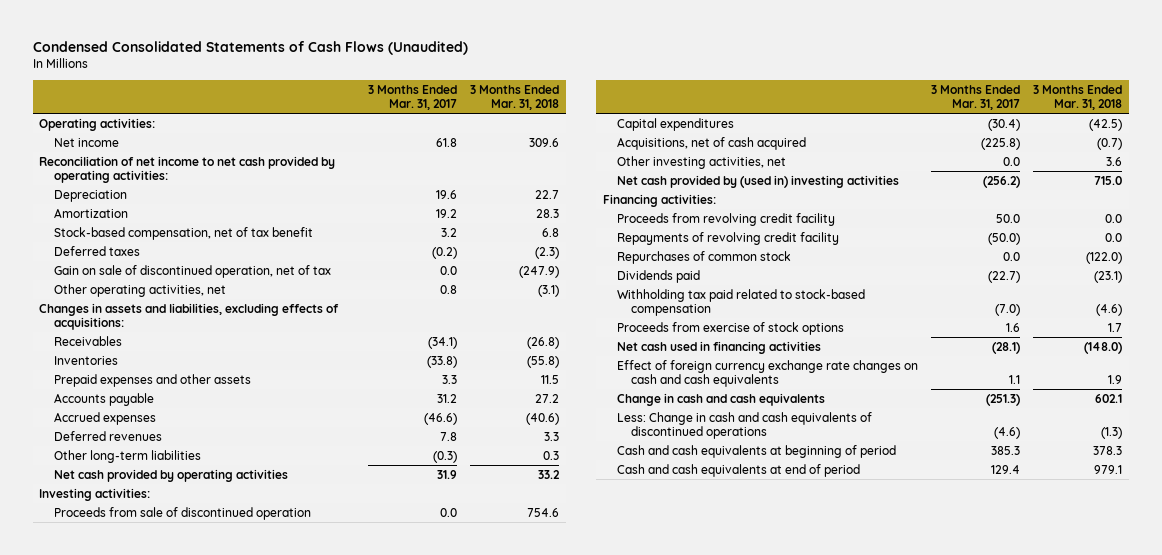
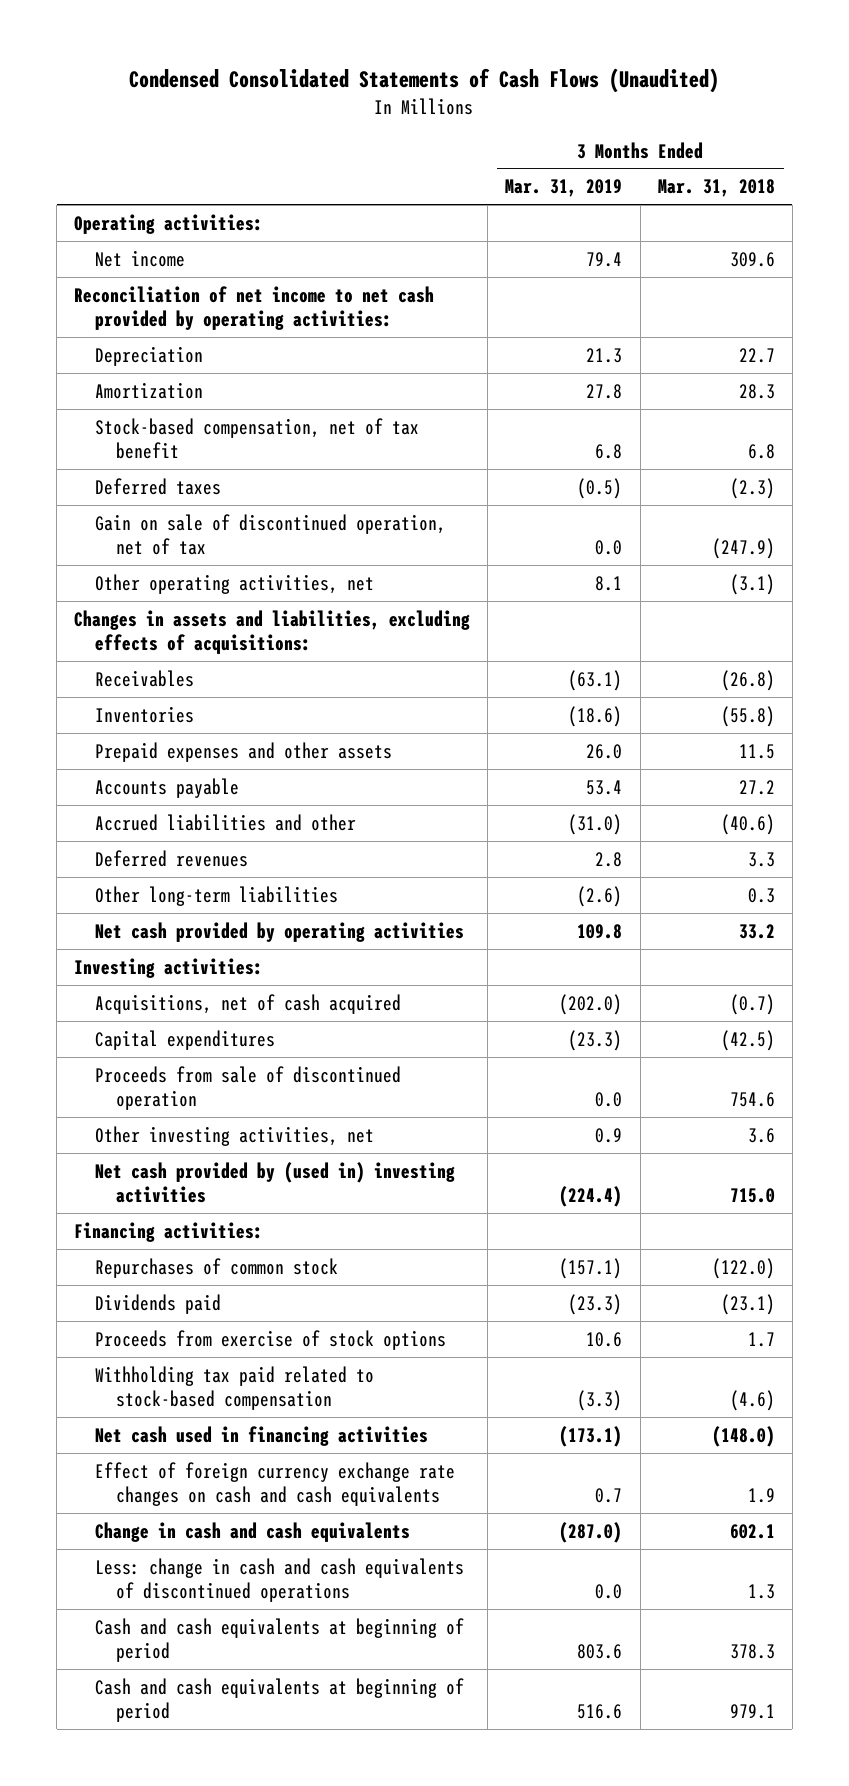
[367,84,457,111] 3 Months Ended Mar. 31, 2017 -> none
none -> [505,179,623,198] Mar. 31, 2019
[53,411,156,425] Accrued expenses -> [94,813,356,831] Accrued liabilities and other
[617,117,735,131] Capital expenditures -> [94,1029,275,1050] Capital expenditures
[53,506,311,520] Proceeds from sale of discontinued operation -> [94,1065,401,1110] Proceeds from sale of discontinued operation
[617,212,836,226] Proceeds from revolving credit facility -> none
[617,231,840,245] Repayments of revolving credit facility -> none
[617,288,866,317] Withholding tax paid related to stock-based compensation -> [94,1365,374,1410] Withholding tax paid related to stock-based compensation
[617,411,873,440] Less: Change in cash and cash equivalents of discontinued operations -> [94,1557,464,1602] Less: change in cash and cash equivalents of discontinued operations
[1101,427,1123,440] (1.3) -> [747,1583,775,1599] 1.3
[617,463,861,477] Cash and cash equivalents at end of period -> [94,1677,464,1722] Cash and cash equivalents at beginning of period

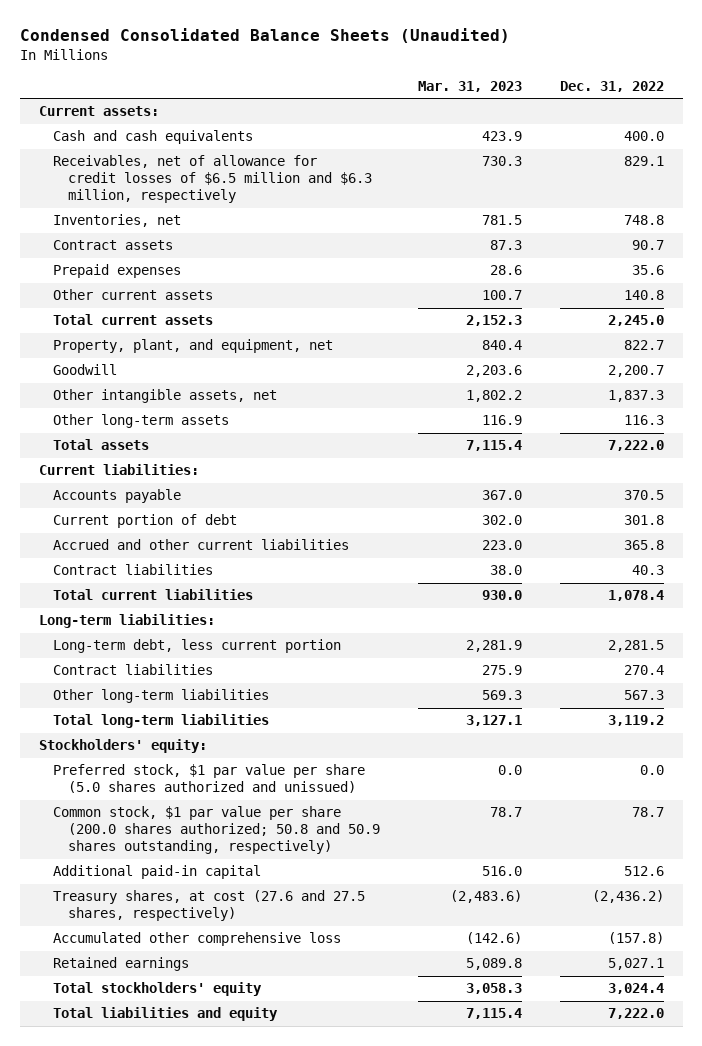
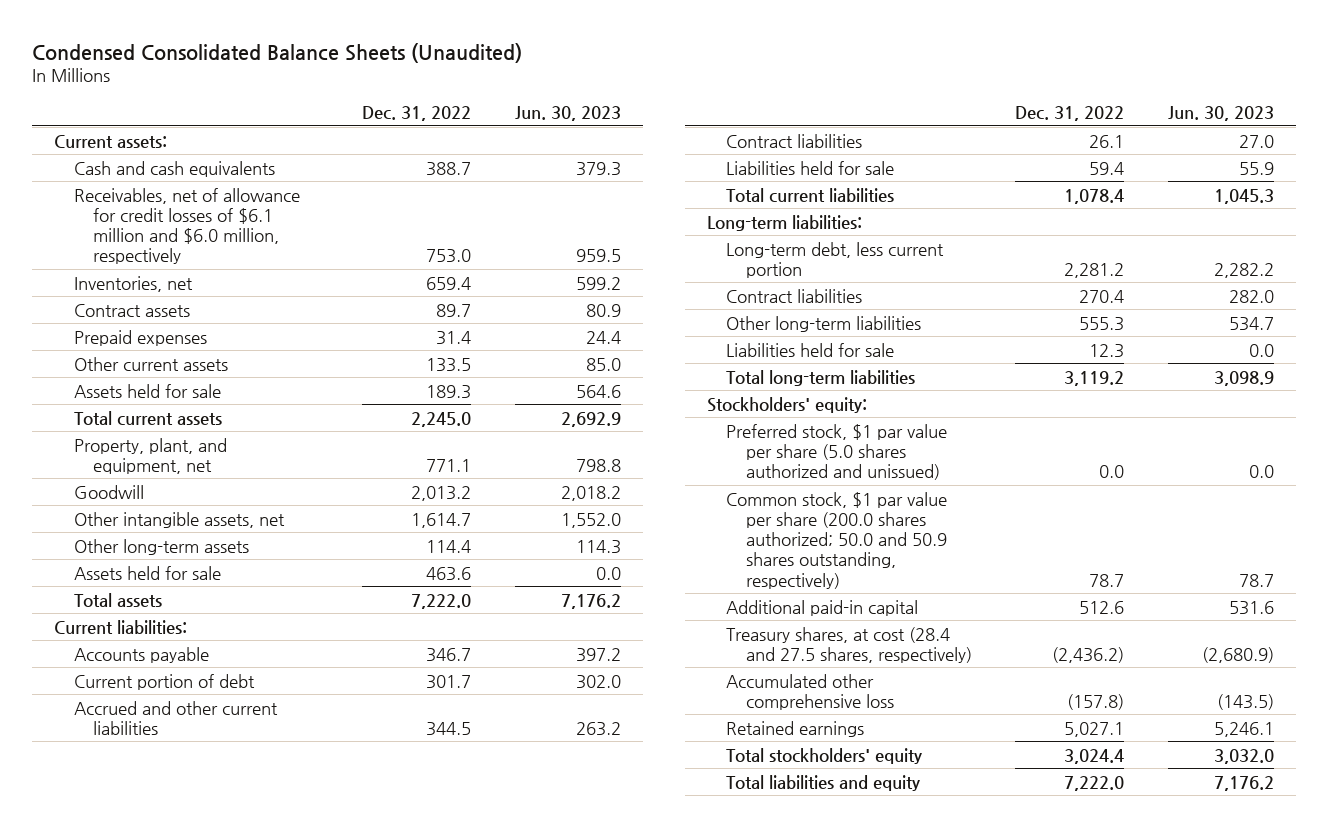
[417,81,522,93] Mar. 31, 2023 -> none
none -> [515,105,622,121] Jun. 30, 2023
[623,131,664,142] 400.0 -> [426,161,472,176] 388.7
[53,155,372,204] Receivables, net of allowance for credit losses of $6.5 million and $6.3 million, respectively -> [73,187,300,265] Receivables, net of allowance for credit losses of $6.1 million and $6.0 million, respectively
[623,156,664,167] 829.1 -> [426,249,472,264] 753.0
[623,215,664,226] 748.8 -> [426,276,472,290] 659.4
[631,240,664,251] 90.7 -> [436,303,472,317] 89.7
[631,265,664,276] 35.6 -> [436,330,472,345] 31.4
[623,290,664,301] 140.8 -> [426,357,472,372] 133.5
none -> [73,383,221,398] Assets held for sale
[623,340,664,351] 822.7 -> [426,458,472,472] 771.1
[607,365,664,378] 2,200.7 -> [411,485,472,501] 2,013.2
[607,390,664,403] 1,837.3 -> [411,512,472,528] 1,614.7
[623,415,664,426] 116.3 -> [426,539,472,553] 114.4
none -> [73,565,221,580] Assets held for sale
[623,490,664,501] 370.5 -> [426,647,472,662] 346.7
[623,515,664,526] 301.8 -> [426,674,472,689] 301.7
[623,540,664,551] 365.8 -> [426,721,472,736] 344.5
[631,565,664,576] 40.3 -> [1089,134,1125,148] 26.1
none -> [726,160,895,175] Liabilities held for sale
[607,640,664,653] 2,281.5 -> [1064,262,1125,278] 2,281.2
[623,690,664,701] 567.3 -> [1079,316,1125,331] 555.3
none -> [726,342,895,357] Liabilities held for sale
[53,806,380,855] Common stock, $1 par value per share (200.0 shares authorized; 50.8 and 50.9 shares outstanding, respectively) -> [726,491,948,589] Common stock, $1 par value per share (200.0 shares authorized; 50.0 and 50.9 shares outstanding, respectively)
[53,890,366,922] Treasury shares, at cost (27.6 and 27.5 shares, respectively) -> [726,626,972,663] Treasury shares, at cost (28.4 and 27.5 shares, respectively)

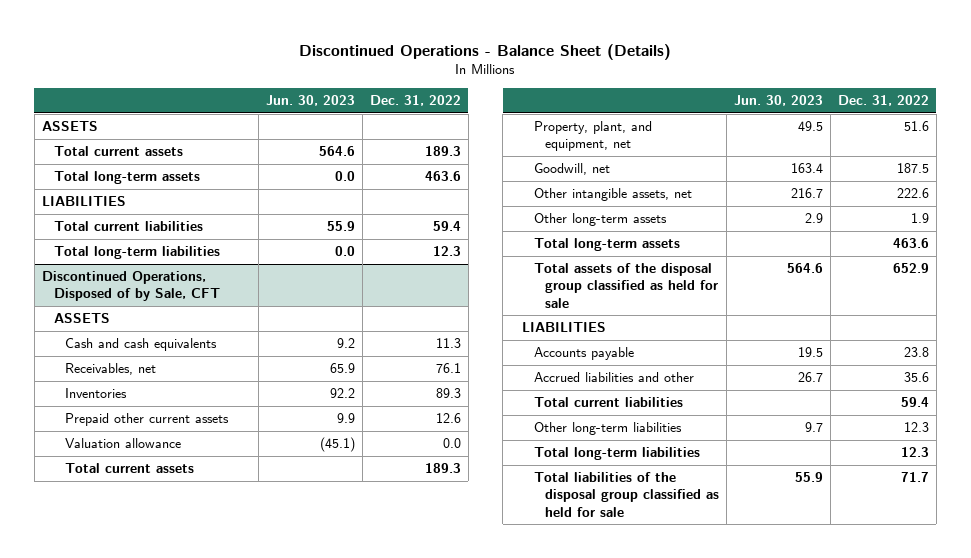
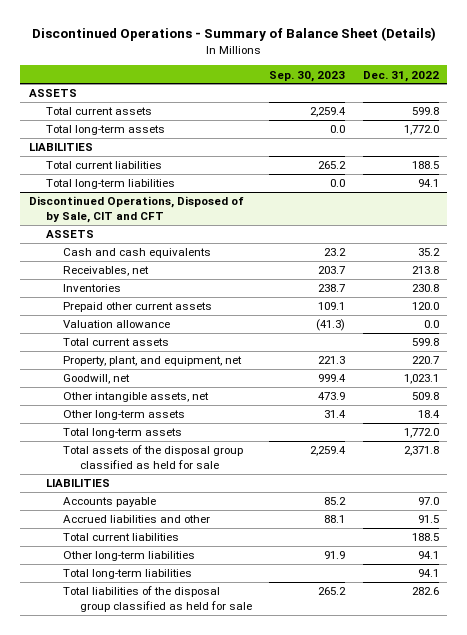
[299,43,672,60] Discontinued Operations - Balance Sheet (Details) -> [31,26,436,41] Discontinued Operations - Summary of Balance Sheet (Details)
[266,95,356,107] Jun. 30, 2023 -> none
none -> [269,70,346,82] Sep. 30, 2023
[424,146,461,157] 189.3 -> [411,107,439,116] 599.8
[424,171,461,182] 463.6 -> [403,125,439,136] 1,772.0
[432,221,461,232] 59.4 -> [411,161,439,170] 188.5
[432,246,461,257] 12.3 -> [417,179,439,188] 94.1
[41,271,220,302] Discontinued Operations, Disposed of by Sale, CFT -> [28,196,244,223] Discontinued Operations, Disposed of by Sale, CIT and CFT
[435,338,461,349] 11.3 -> [417,248,440,257] 35.2
[435,363,461,374] 76.1 -> [411,266,439,275] 213.8
[435,388,461,399] 89.3 -> [411,284,439,293] 230.8
[435,413,461,424] 12.6 -> [411,302,439,311] 120.0
[424,463,461,474] 189.3 -> [411,338,439,347] 599.8
[903,121,929,132] 51.6 -> [411,356,439,365] 220.7
[896,163,929,174] 187.5 -> [403,374,439,385] 1,023.1
[896,188,929,199] 222.6 -> [411,392,439,401] 509.8
[910,213,929,224] 1.9 -> [417,410,440,419] 18.4
[892,238,929,249] 463.6 -> [403,428,439,439] 1,772.0
[892,263,929,274] 652.9 -> [403,446,439,457] 2,371.8
[903,347,929,358] 23.8 -> [417,497,439,506] 97.0
[903,372,929,383] 35.6 -> [417,515,439,524] 91.5
[900,397,929,408] 59.4 -> [411,533,439,542] 188.5
[903,422,929,433] 12.3 -> [417,551,439,560] 94.1
[900,447,929,458] 12.3 -> [417,569,439,578] 94.1
[900,472,929,483] 71.7 -> [411,587,439,596] 282.6

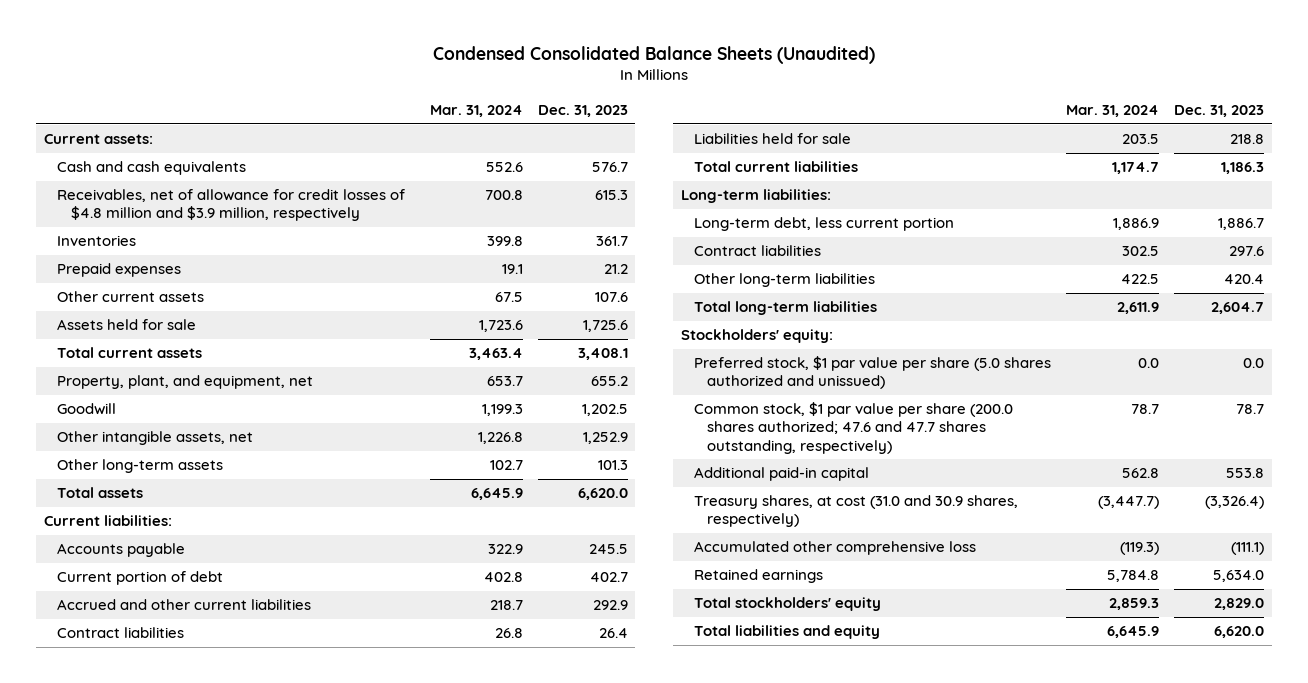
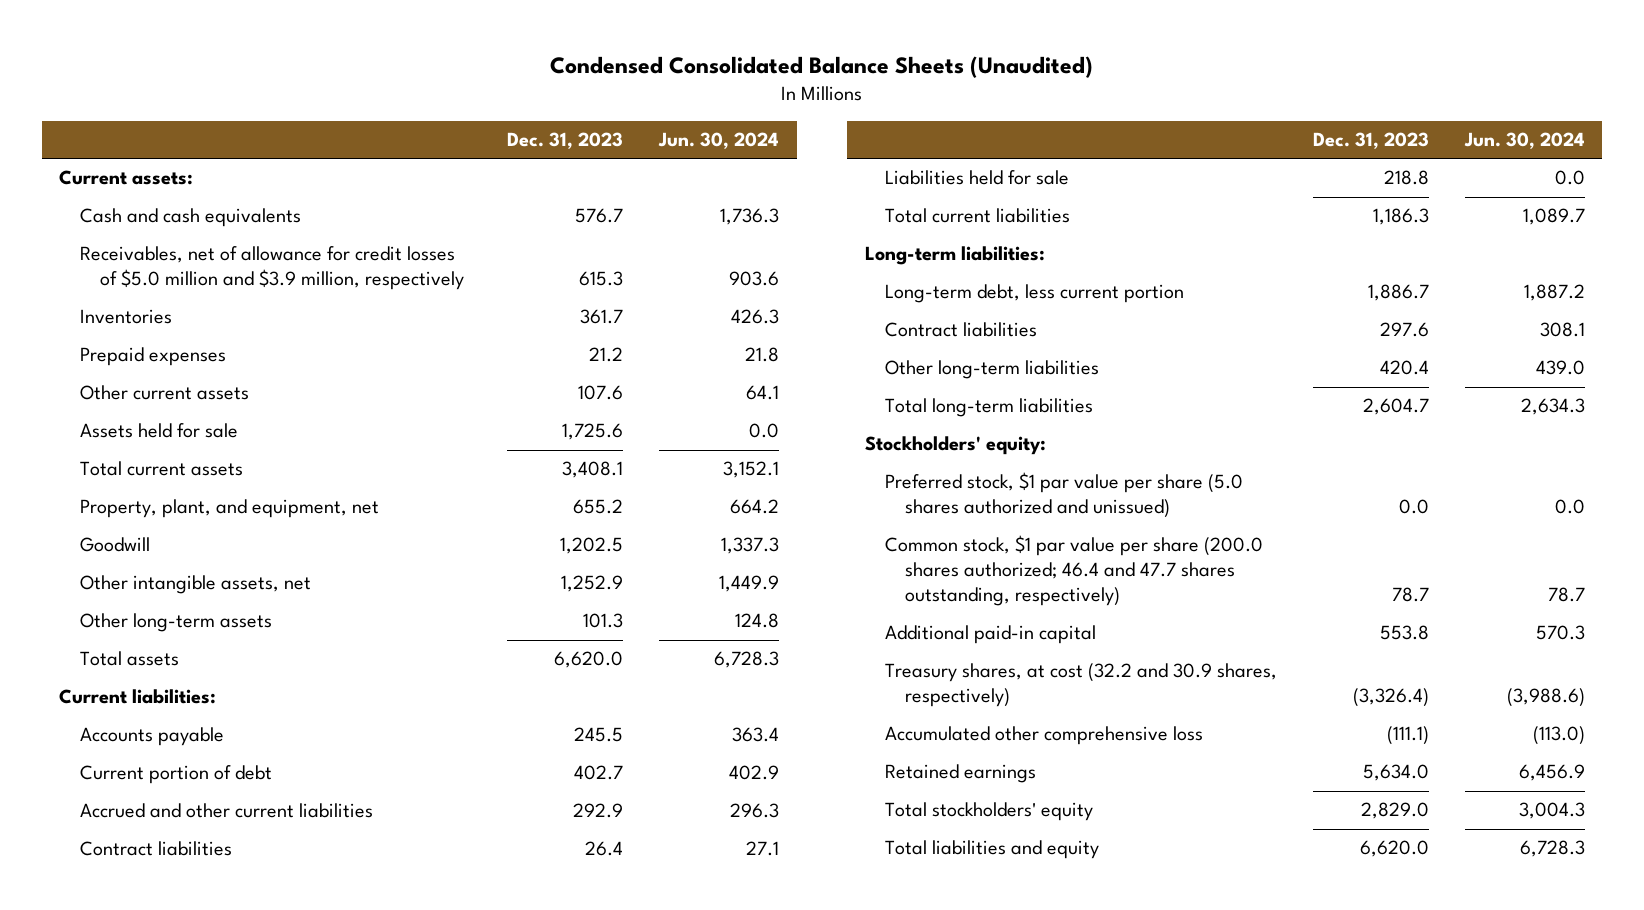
[429,105,523,118] Mar. 31, 2024 -> none
none -> [657,132,779,150] Jun. 30, 2024
[57,189,406,222] Receivables, net of allowance for credit losses of $4.8 million and $3.9 million, respectively -> [79,246,464,291] Receivables, net of allowance for credit losses of $5.0 million and $3.9 million, respectively
[694,402,1014,454] Common stock, $1 par value per share (200.0 shares authorized; 47.6 and 47.7 shares outstanding, respectively) -> [885,535,1264,607] Common stock, $1 par value per share (200.0 shares authorized; 46.4 and 47.7 shares outstanding, respectively)
[694,495,1019,528] Treasury shares, at cost (31.0 and 30.9 shares, respectively) -> [885,663,1278,708] Treasury shares, at cost (32.2 and 30.9 shares, respectively)

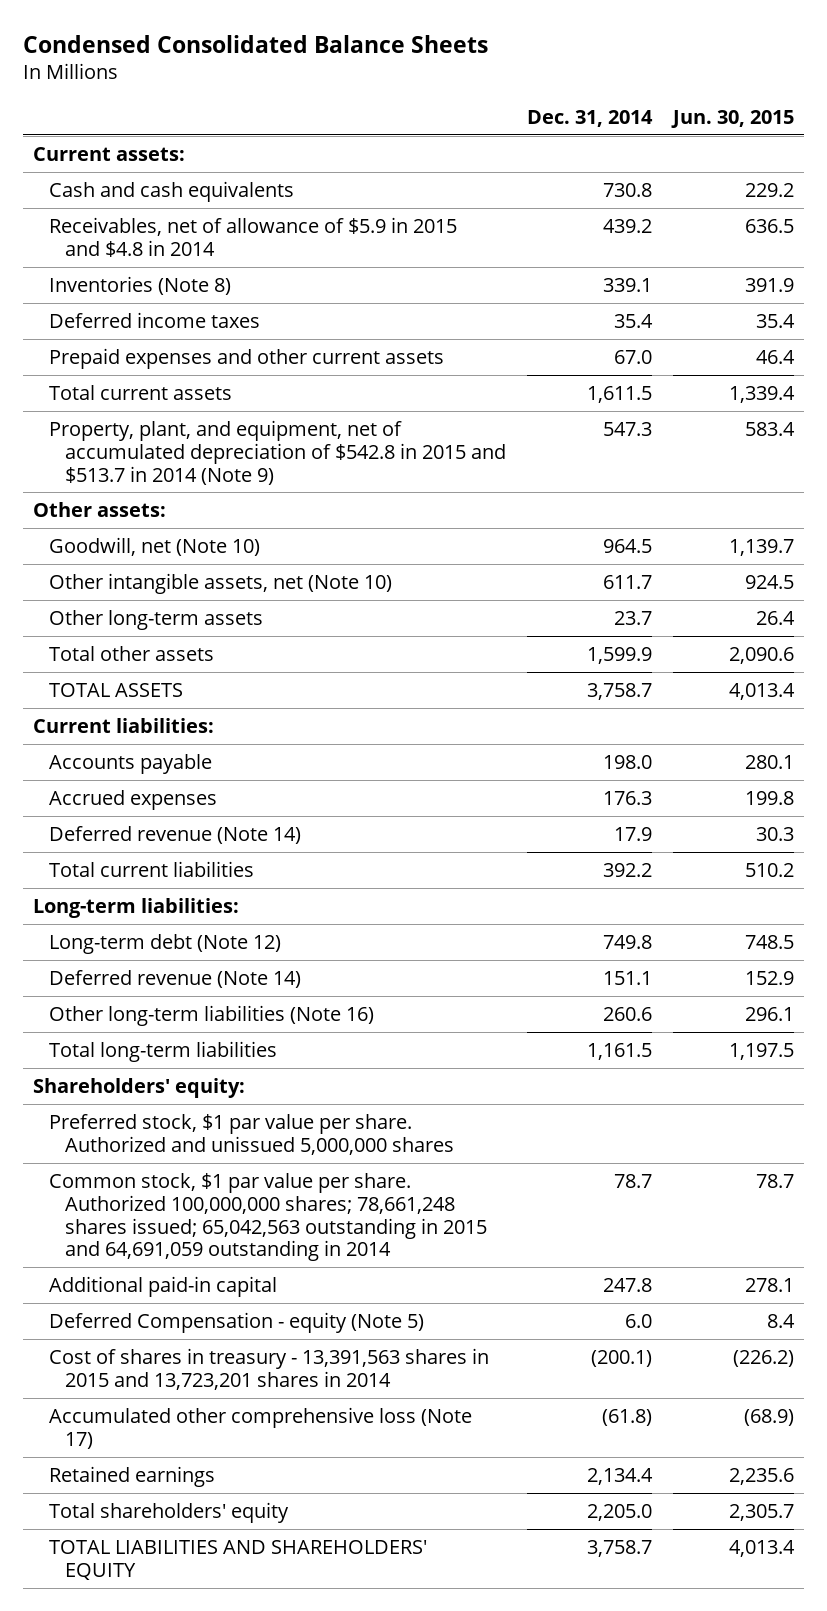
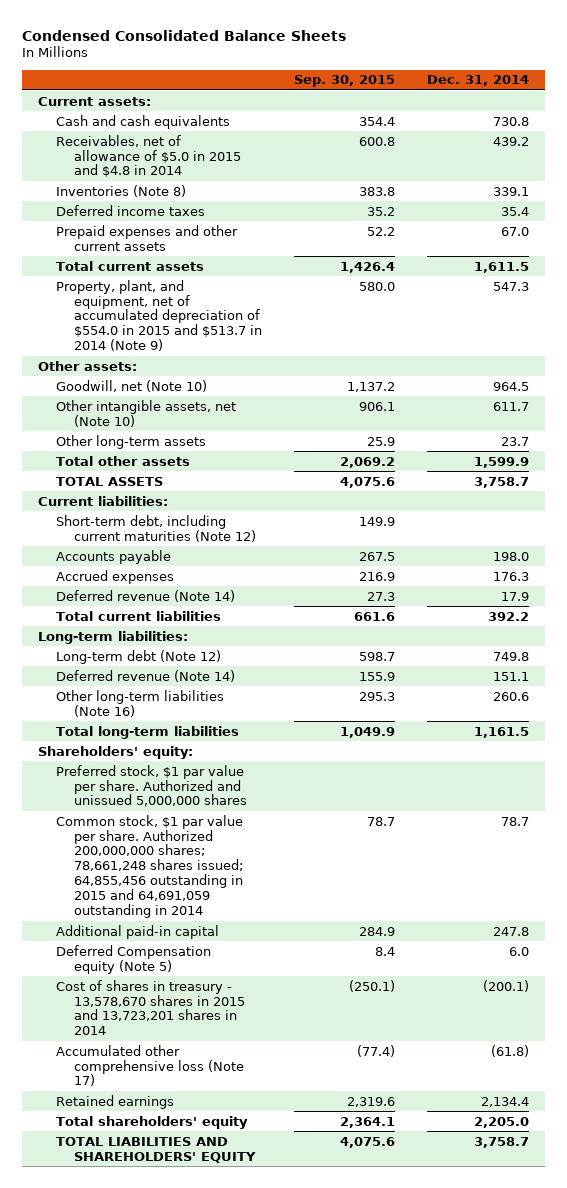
[670,109,794,128] Jun. 30, 2015 -> none
none -> [294,75,396,88] Sep. 30, 2015
[48,216,457,257] Receivables, net of allowance of $5.9 in 2015 and $4.8 in 2014 -> [55,134,242,178] Receivables, net of allowance of $5.0 in 2015 and $4.8 in 2014
[48,419,507,485] Property, plant, and equipment, net of accumulated depreciation of $542.8 in 2015 and $513.7 in 2014 (Note 9) -> [55,279,263,352] Property, plant, and equipment, net of accumulated depreciation of $554.0 in 2015 and $513.7 in 2014 (Note 9)
none -> [55,514,257,542] Short-term debt, including current maturities (Note 12)
[48,1172,488,1262] Common stock, $1 par value per share. Authorized 100,000,000 shares; 78,661,248 shares issued; 65,042,563 outstanding in 2015 and 64,691,059 outstanding in 2014 -> [55,814,244,919] Common stock, $1 par value per share. Authorized 200,000,000 shares; 78,661,248 shares issued; 64,855,456 outstanding in 2015 and 64,691,059 outstanding in 2014
[48,1311,424,1333] Deferred Compensation - equity (Note 5) -> [55,944,211,974] Deferred Compensation equity (Note 5)
[48,1347,489,1390] Cost of shares in treasury - 13,391,563 shares in 2015 and 13,723,201 shares in 2014 -> [55,979,246,1036] Cost of shares in treasury - 13,578,670 shares in 2015 and 13,723,201 shares in 2014

